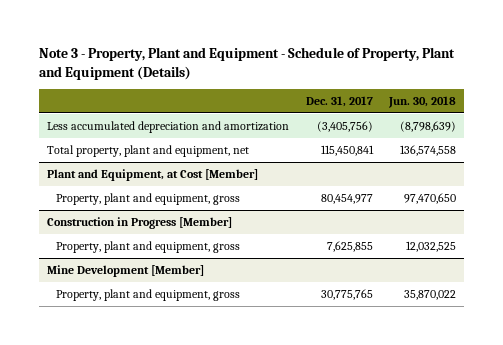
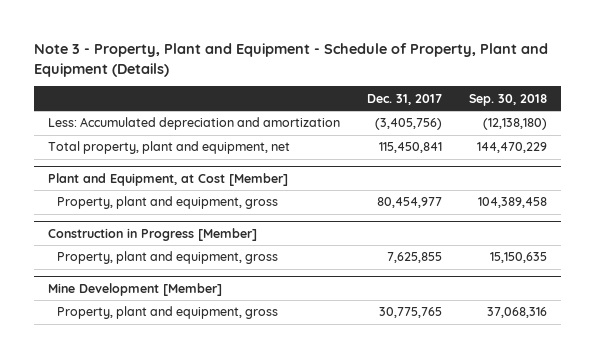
[387,95,456,108] Jun. 30, 2018 -> none
none -> [469,93,548,106] Sep. 30, 2018
[47,121,290,134] Less accumulated depreciation and amortization -> [47,117,340,131] Less: Accumulated depreciation and amortization

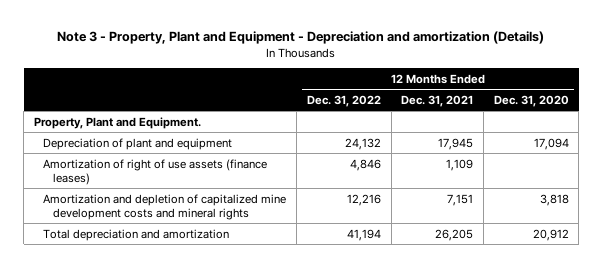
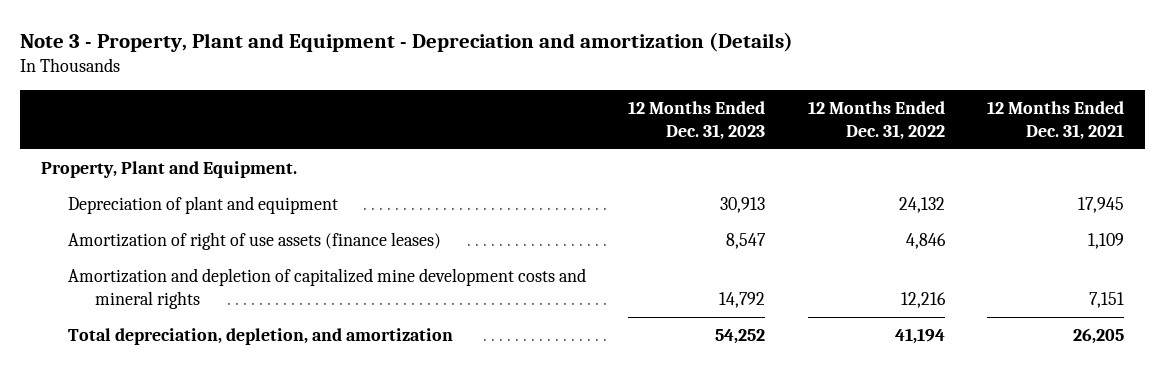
[493,94,569,107] Dec. 31, 2020 -> none
none -> [628,101,766,140] 12 Months Ended Dec. 31, 2023
[43,228,230,241] Total depreciation and amortization -> [68,328,454,346] Total depreciation, depletion, and amortization

